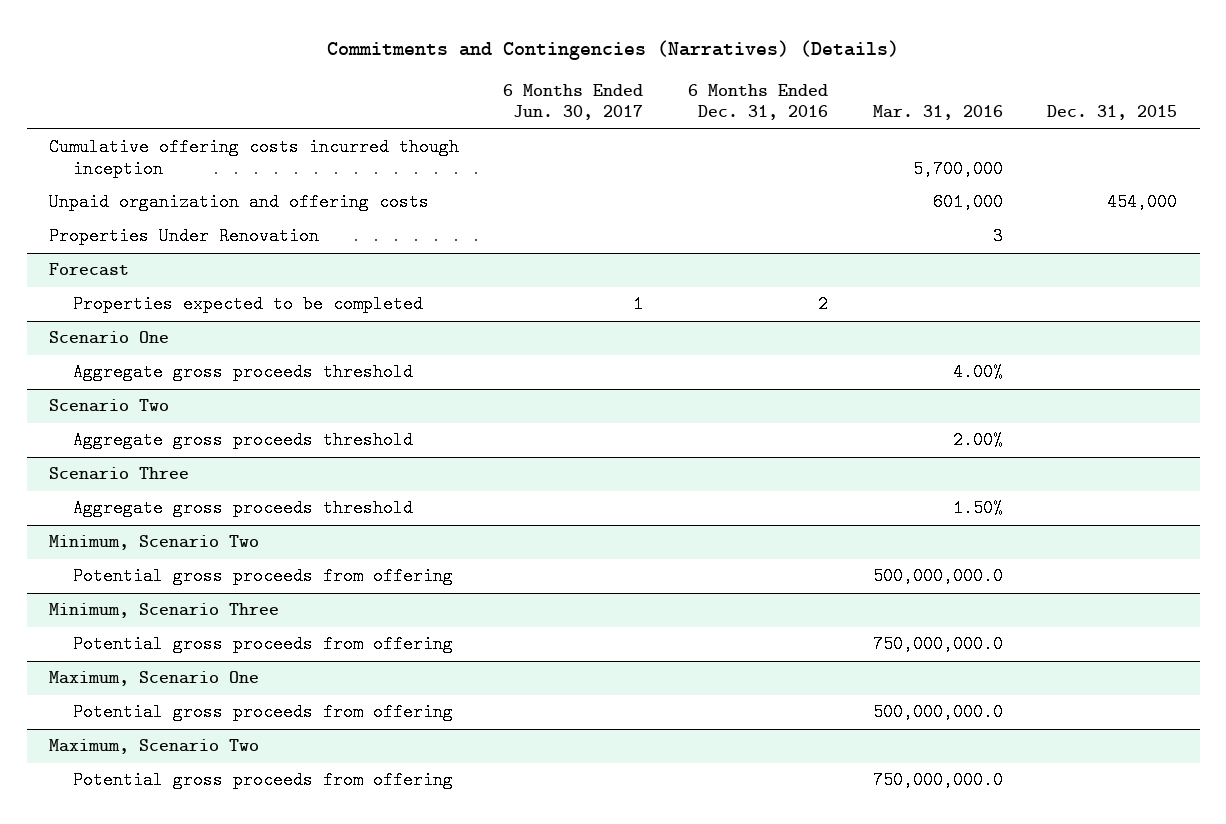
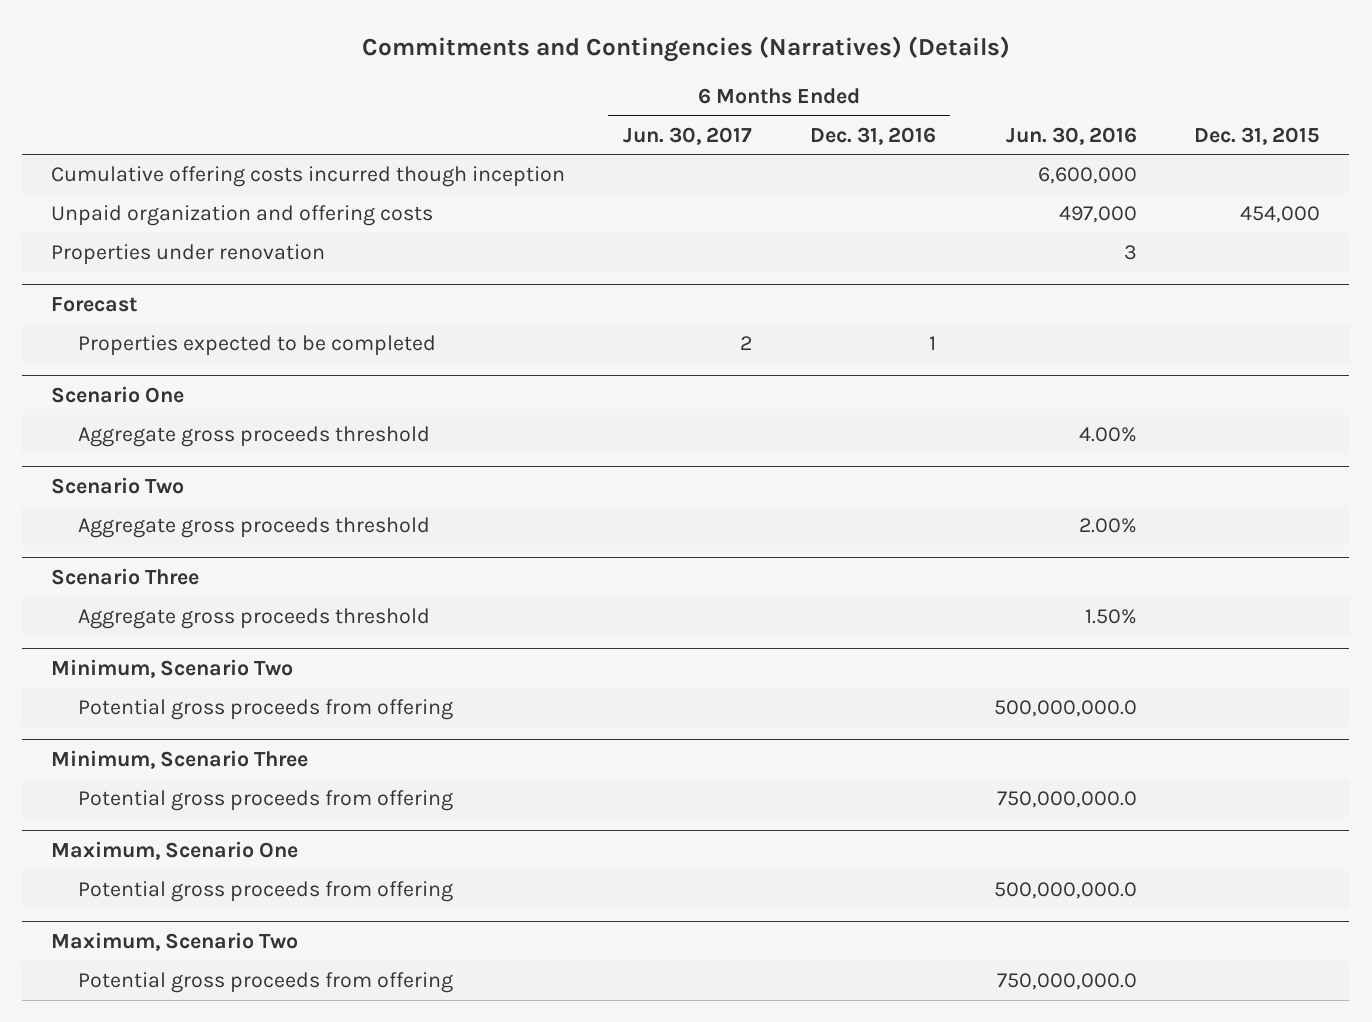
[872,105,1003,121] Mar. 31, 2016 -> none
none -> [1005,126,1137,145] Jun. 30, 2016
[48,227,319,246] Properties Under Renovation -> [51,244,326,266] Properties under renovation
[633,295,644,314] 1 -> [739,336,752,351] 2
[818,295,829,314] 2 -> [928,336,936,351] 1

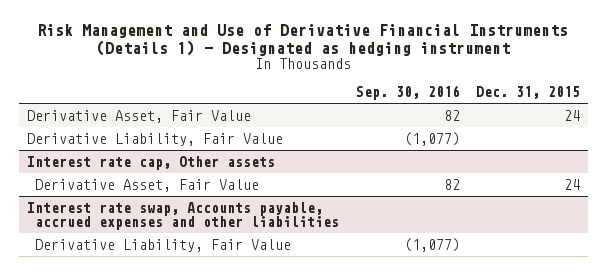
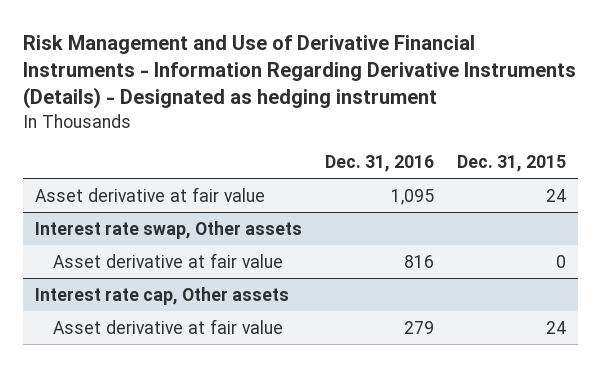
[37,24,569,56] Risk Management and Use of Derivative Financial Instruments (Details 1) - Designated as hedging instrument -> [23,35,577,110] Risk Management and Use of Derivative Financial Instruments - Information Regarding Derivative Instruments (Details) - Designated as hedging instrument
[355,84,460,100] Sep. 30, 2016 -> none
none -> [324,154,434,172] Dec. 31, 2016
[26,132,283,146] Derivative Liability, Fair Value -> none
[26,109,251,123] Derivative Asset, Fair Value -> [34,186,265,202] Asset derivative at fair value
none -> [34,220,302,239] Interest rate swap, Other assets
none -> [52,252,283,268] Asset derivative at fair value
[26,201,340,231] Interest rate swap, Accounts payable, accrued expenses and other liabilities -> none
[35,238,292,252] Derivative Liability, Fair Value -> none
[35,178,260,192] Derivative Asset, Fair Value -> [52,318,283,334] Asset derivative at fair value

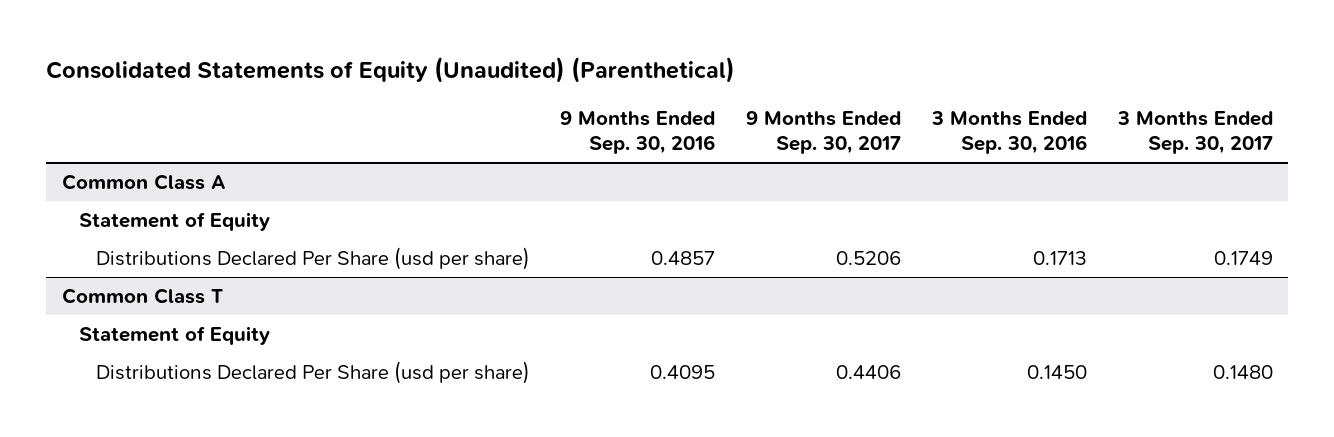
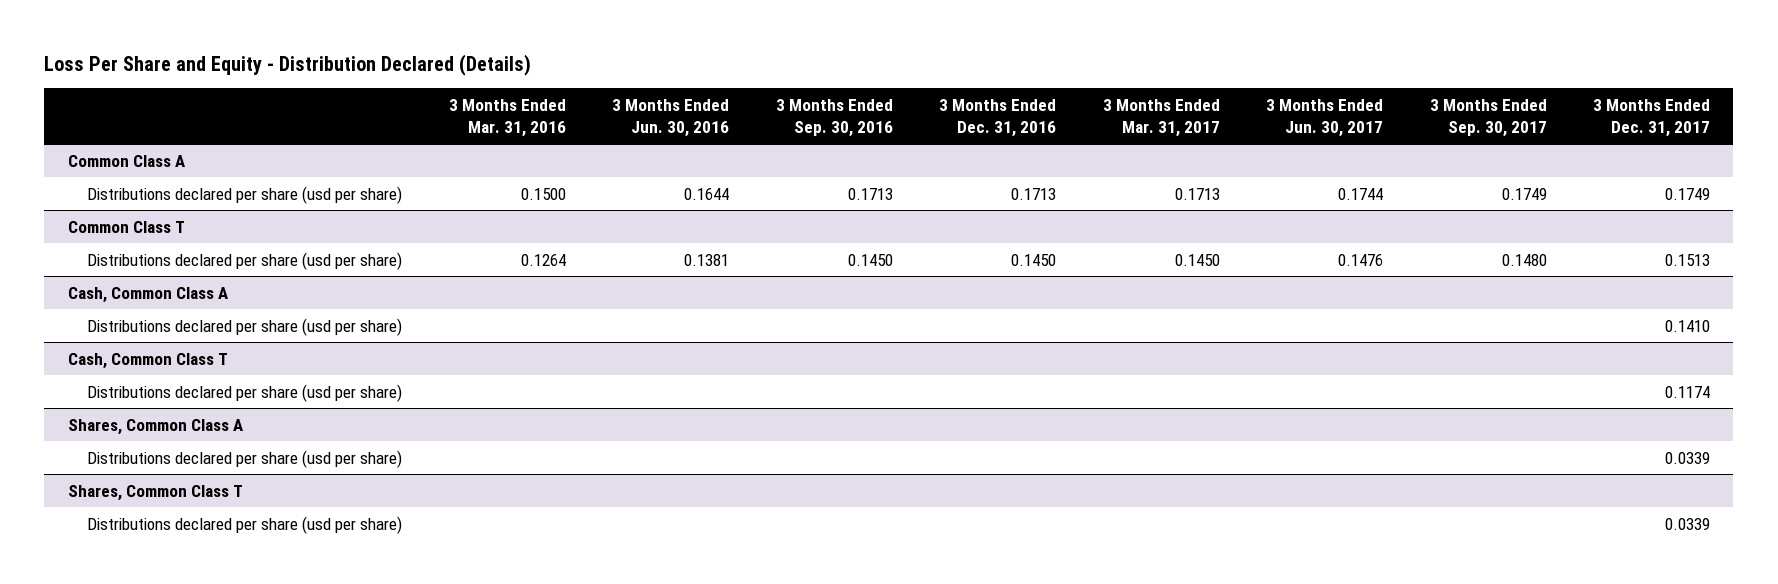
[46,57,736,84] Consolidated Statements of Equity (Unaudited) (Parenthetical) -> [44,54,532,77] Loss Per Share and Equity - Distribution Declared (Details)
[560,110,716,155] 9 Months Ended Sep. 30, 2016 -> none
[746,110,902,155] 9 Months Ended Sep. 30, 2017 -> none
none -> [448,99,566,137] 3 Months Ended Mar. 31, 2016
none -> [612,99,730,137] 3 Months Ended Jun. 30, 2016
none -> [939,99,1057,137] 3 Months Ended Dec. 31, 2016
none -> [1102,99,1220,137] 3 Months Ended Mar. 31, 2017
none -> [1266,99,1384,137] 3 Months Ended Jun. 30, 2017
none -> [1593,99,1711,137] 3 Months Ended Dec. 31, 2017
[78,211,270,231] Statement of Equity -> none
[95,246,530,270] Distributions Declared Per Share (usd per share) -> [87,185,403,204] Distributions declared per share (usd per share)
[78,325,270,345] Statement of Equity -> none
[95,360,530,384] Distributions Declared Per Share (usd per share) -> [87,251,403,270] Distributions declared per share (usd per share)
none -> [67,286,228,303] Cash, Common Class A
none -> [87,317,403,336] Distributions declared per share (usd per share)
none -> [67,352,228,369] Cash, Common Class T
none -> [87,383,403,402] Distributions declared per share (usd per share)
none -> [67,418,243,435] Shares, Common Class A
none -> [87,449,403,468] Distributions declared per share (usd per share)
none -> [67,484,243,501] Shares, Common Class T
none -> [87,515,403,534] Distributions declared per share (usd per share)

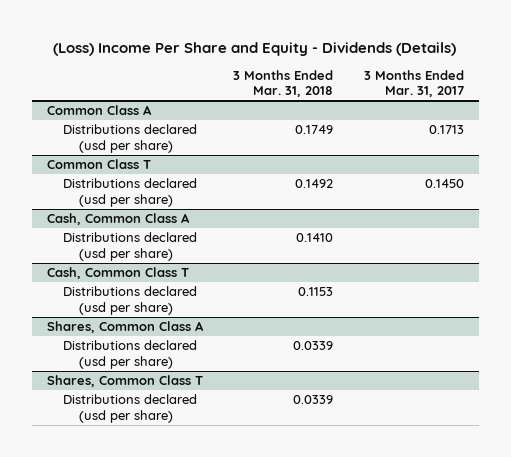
[44,54,532,77] Loss Per Share and Equity - Distribution Declared (Details) -> [53,41,457,56] (Loss) Income Per Share and Equity - Dividends (Details)
[448,99,566,137] 3 Months Ended Mar. 31, 2016 -> none
[612,99,730,137] 3 Months Ended Jun. 30, 2016 -> none
[775,99,893,137] 3 Months Ended Sep. 30, 2016 -> none
[939,99,1057,137] 3 Months Ended Dec. 31, 2016 -> none
[1266,99,1384,137] 3 Months Ended Jun. 30, 2017 -> none
[1429,99,1547,137] 3 Months Ended Sep. 30, 2017 -> none
[1593,99,1711,137] 3 Months Ended Dec. 31, 2017 -> none
none -> [233,69,334,98] 3 Months Ended Mar. 31, 2018
[87,185,403,204] Distributions declared per share (usd per share) -> [62,124,197,153] Distributions declared (usd per share)
[87,251,403,270] Distributions declared per share (usd per share) -> [62,178,197,207] Distributions declared (usd per share)
[87,317,403,336] Distributions declared per share (usd per share) -> [62,232,197,261] Distributions declared (usd per share)
[87,383,403,402] Distributions declared per share (usd per share) -> [62,286,197,315] Distributions declared (usd per share)
[87,449,403,468] Distributions declared per share (usd per share) -> [62,340,197,369] Distributions declared (usd per share)
[87,515,403,534] Distributions declared per share (usd per share) -> [62,394,197,423] Distributions declared (usd per share)

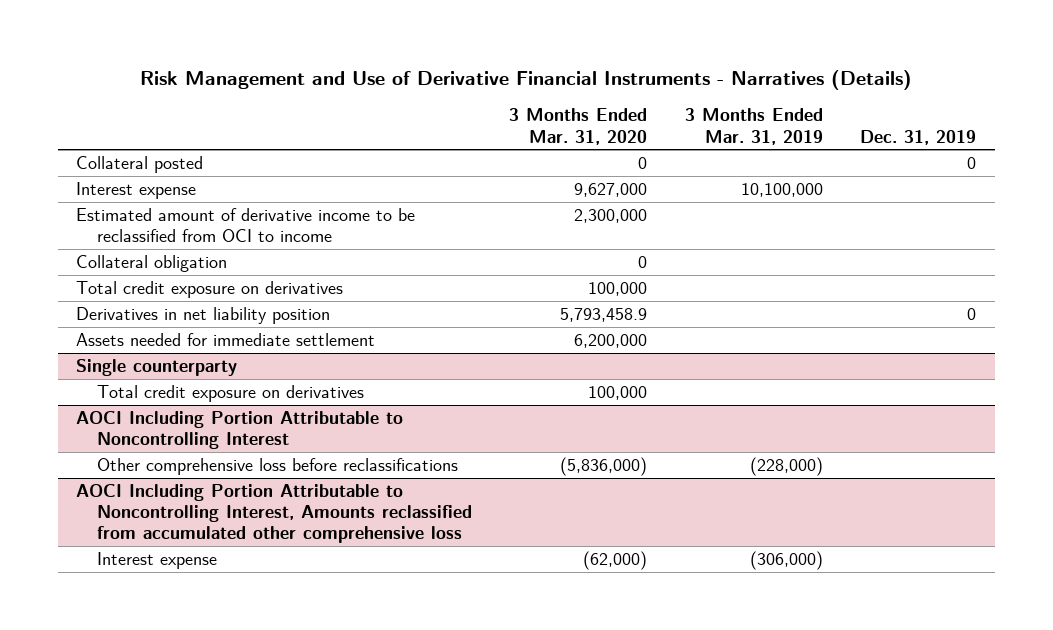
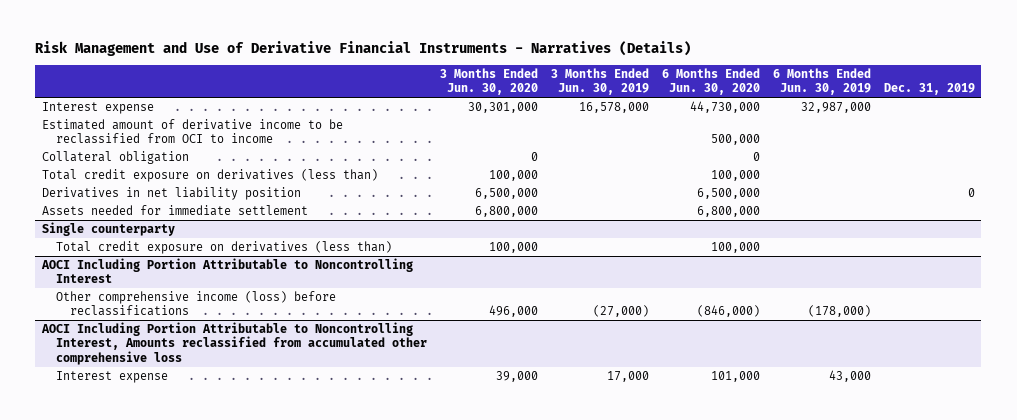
[509,108,648,145] 3 Months Ended Mar. 31, 2020 -> none
[684,108,823,145] 3 Months Ended Mar. 31, 2019 -> none
none -> [439,67,538,96] 3 Months Ended Jun. 30, 2020
none -> [550,67,649,96] 3 Months Ended Jun. 30, 2019
none -> [661,67,760,96] 6 Months Ended Jun. 30, 2020
none -> [772,67,871,96] 6 Months Ended Jun. 30, 2019
[76,156,204,174] Collateral posted -> none
[76,281,344,299] Total credit exposure on derivatives -> [41,168,378,182] Total credit exposure on derivatives (less than)
[96,385,364,403] Total credit exposure on derivatives -> [55,240,392,254] Total credit exposure on derivatives (less than)
[96,458,458,476] Other comprehensive loss before reclassifications -> [55,290,336,317] Other comprehensive income (loss) before reclassifications

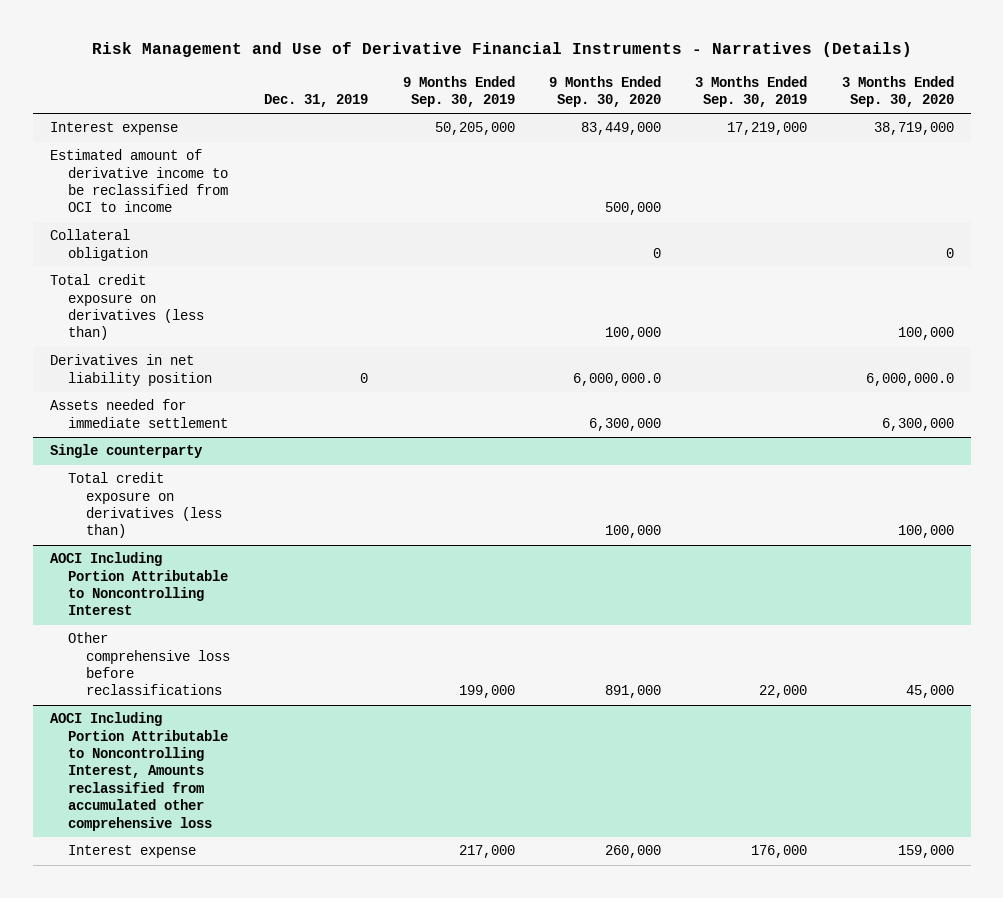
[439,67,538,96] 3 Months Ended Jun. 30, 2020 -> none
[550,67,649,96] 3 Months Ended Jun. 30, 2019 -> none
[661,67,760,96] 6 Months Ended Jun. 30, 2020 -> none
[772,67,871,96] 6 Months Ended Jun. 30, 2019 -> none
none -> [402,75,515,108] 9 Months Ended Sep. 30, 2019
none -> [548,75,661,108] 9 Months Ended Sep. 30, 2020
none -> [695,75,808,108] 3 Months Ended Sep. 30, 2019
none -> [841,75,954,108] 3 Months Ended Sep. 30, 2020
[55,290,336,317] Other comprehensive income (loss) before reclassifications -> [67,632,230,696] Other comprehensive loss before reclassifications

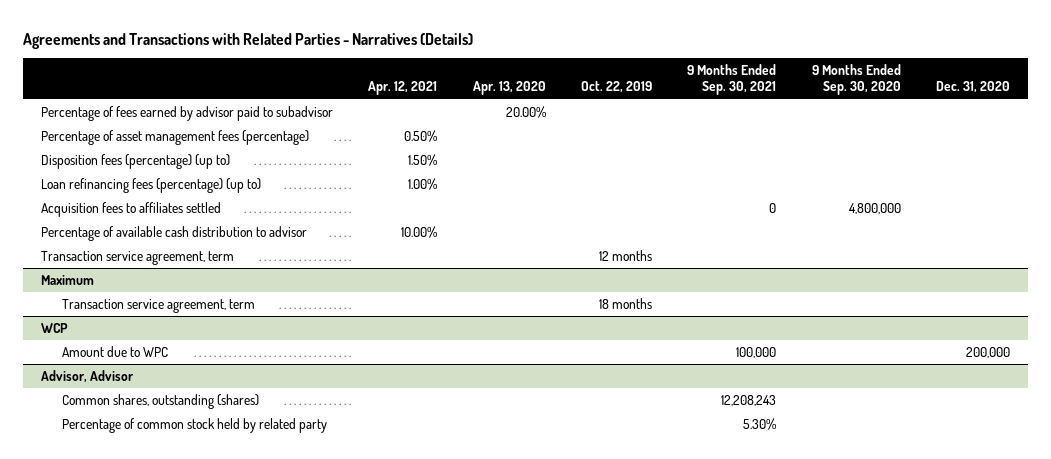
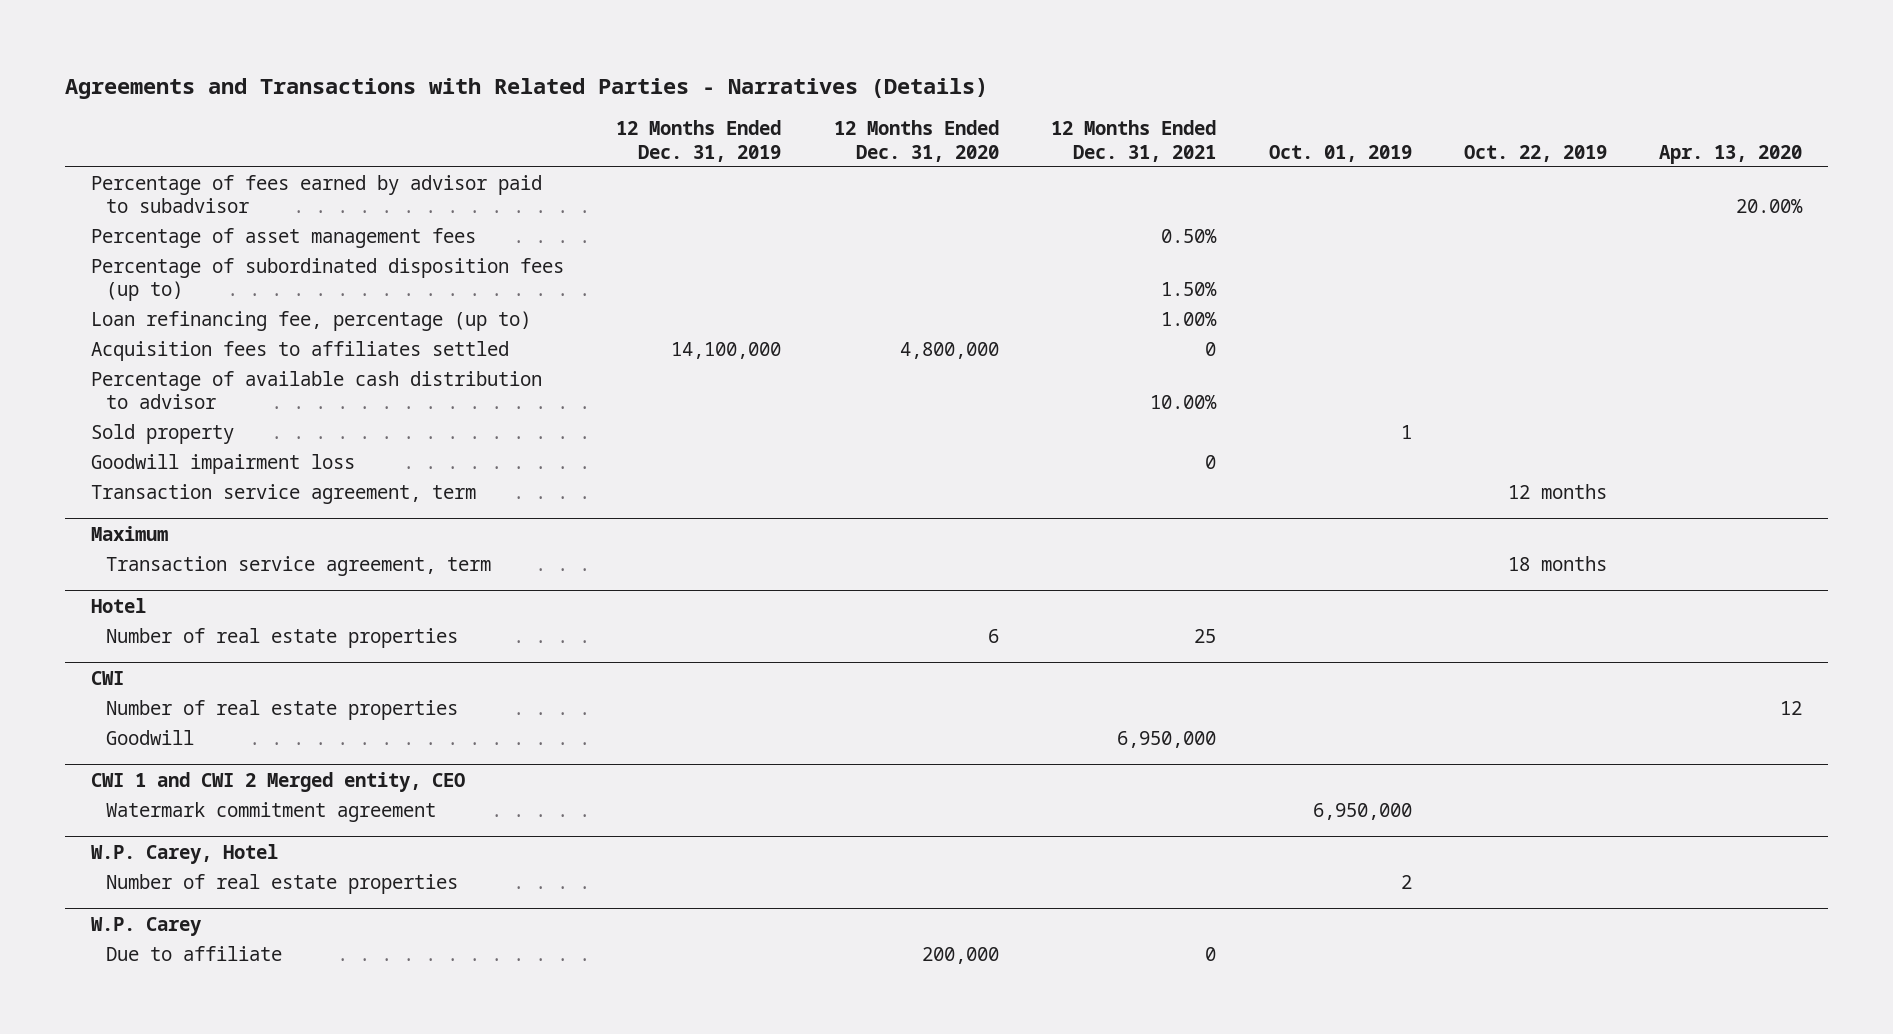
[368,81,438,96] Apr. 12, 2021 -> none
[687,64,777,96] 9 Months Ended Sep. 30, 2021 -> none
[811,64,901,96] 9 Months Ended Sep. 30, 2020 -> none
[936,81,1011,94] Dec. 31, 2020 -> none
none -> [616,120,782,162] 12 Months Ended Dec. 31, 2019
none -> [833,120,999,162] 12 Months Ended Dec. 31, 2020
none -> [1051,120,1217,162] 12 Months Ended Dec. 31, 2021
none -> [1268,144,1412,162] Oct. 01, 2019
[41,130,310,146] Percentage of asset management fees (percentage) -> [91,227,477,248] Percentage of asset management fees
[41,154,231,170] Disposition fees (percentage) (up to) -> [91,257,565,302] Percentage of subordinated disposition fees (up to)
[41,178,262,194] Loan refinancing fees (percentage) (up to) -> [91,310,532,331] Loan refinancing fee, percentage (up to)
none -> [91,423,235,444] Sold property
none -> [91,453,356,474] Goodwill impairment loss
[41,370,135,384] Advisor, Advisor -> none
[62,394,260,410] Common shares, outstanding (shares) -> none
[62,418,328,434] Percentage of common stock held by related party -> none
none -> [91,597,147,613] Hotel
none -> [106,627,459,648] Number of real estate properties
none -> [91,670,125,685] CWI
none -> [106,699,459,720] Number of real estate properties
none -> [106,729,195,745] Goodwill
none -> [91,771,466,792] CWI 1 and CWI 2 Merged entity, CEO
none -> [106,801,437,822] Watermark commitment agreement
none -> [91,843,279,864] W.P. Carey, Hotel
none -> [106,873,459,894] Number of real estate properties
[41,323,69,334] WCP -> [91,916,203,936] W.P. Carey
[62,346,169,358] Amount due to WPC -> [106,945,283,961] Due to affiliate

